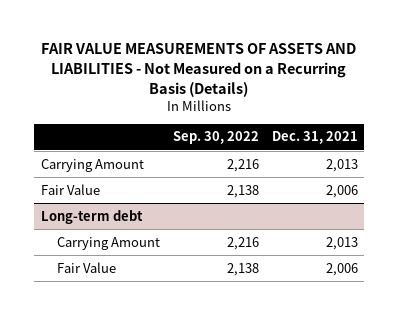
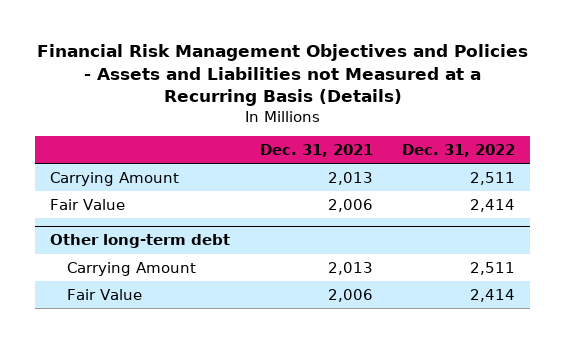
[41,43,357,97] FAIR VALUE MEASUREMENTS OF ASSETS AND LIABILITIES - Not Measured on a Recurring Basis (Details) -> [36,44,528,107] Financial Risk Management Objectives and Policies - Assets and Liabilities not Measured at a Recurring Basis (Details)
[172,131,259,145] Sep. 30, 2022 -> none
none -> [402,143,516,157] Dec. 31, 2022
[40,209,143,224] Long-term debt -> [49,234,230,249] Other long-term debt

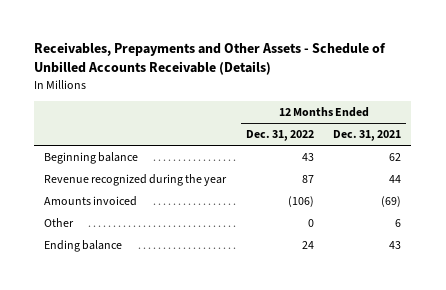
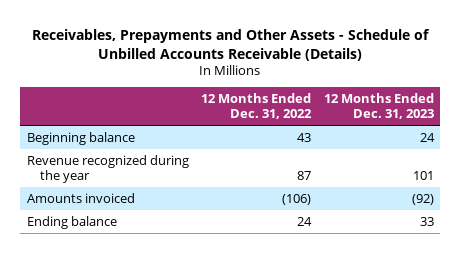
[333,130,402,142] Dec. 31, 2021 -> none
none -> [323,93,434,120] 12 Months Ended Dec. 31, 2023
[44,218,75,228] Other -> none

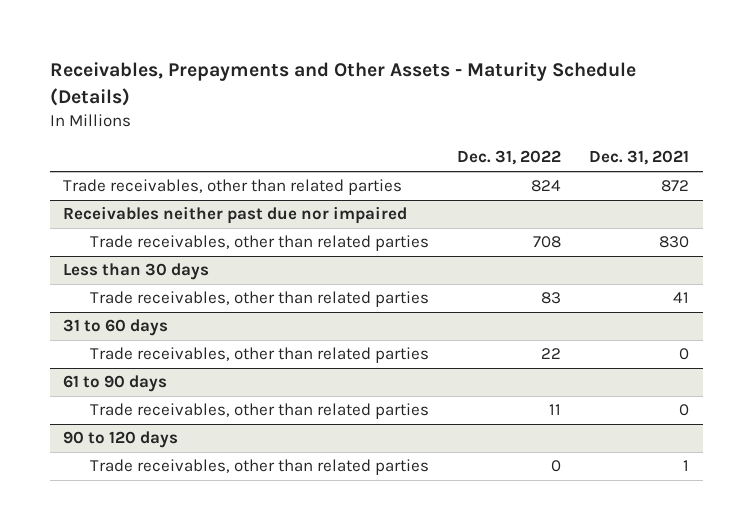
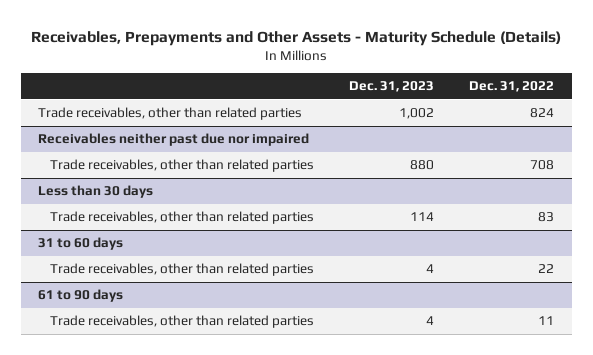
[588,150,689,166] Dec. 31, 2021 -> none
none -> [349,81,435,93] Dec. 31, 2023
[63,431,179,449] 90 to 120 days -> none
[89,459,429,476] Trade receivables, other than related parties -> none

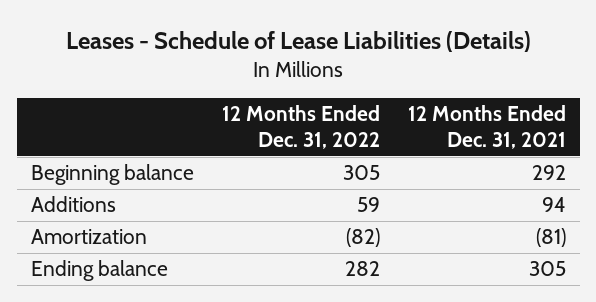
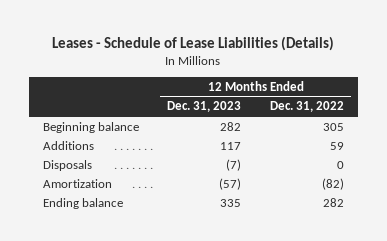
[407,105,566,150] 12 Months Ended Dec. 31, 2021 -> none
none -> [167,101,242,113] Dec. 31, 2023
none -> [43,159,93,171] Disposals

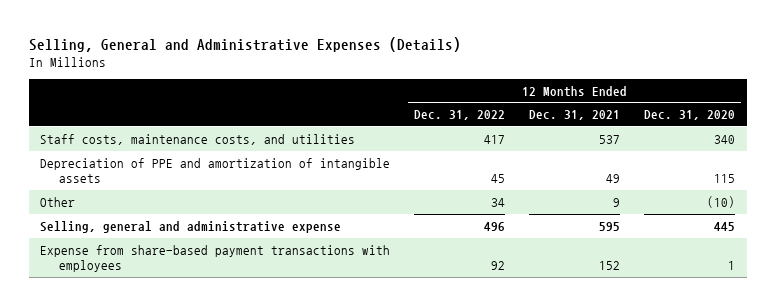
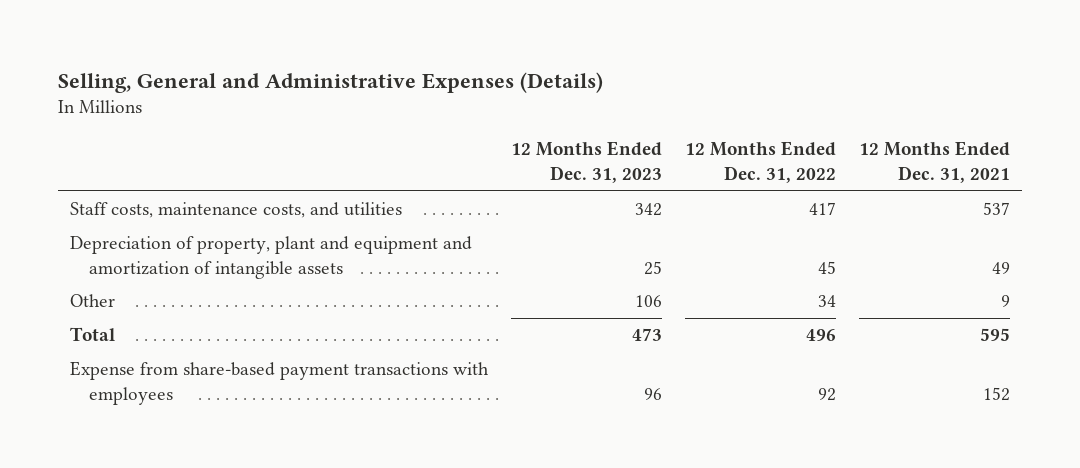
[644,110,736,121] Dec. 31, 2020 -> none
none -> [510,141,662,183] 12 Months Ended Dec. 31, 2023
[40,157,391,184] Depreciation of PPE and amortization of intangible assets -> [69,235,472,279] Depreciation of property, plant and equipment and amortization of intangible assets
[40,220,342,233] Selling, general and administrative expense -> [69,326,115,341] Total

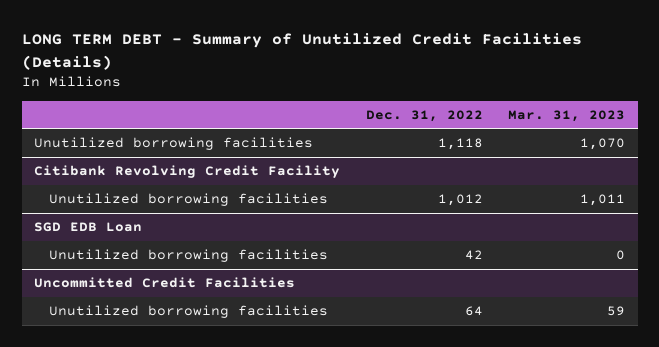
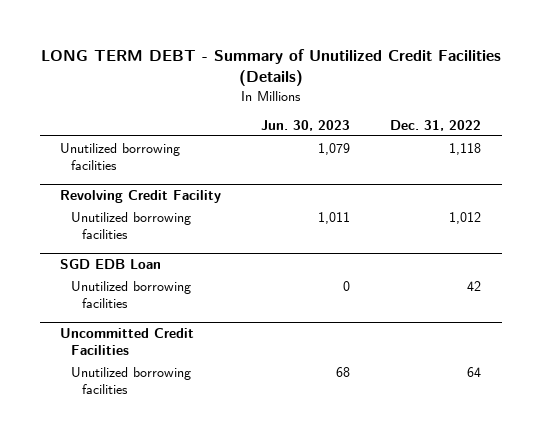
[507,109,625,122] Mar. 31, 2023 -> none
none -> [261,119,351,131] Jun. 30, 2023
[34,165,341,179] Citibank Revolving Credit Facility -> [60,190,222,204] Revolving Credit Facility

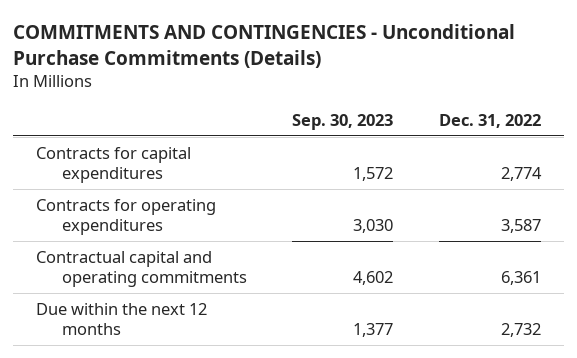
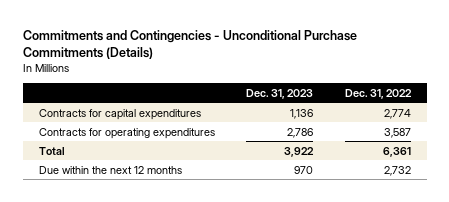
[13,24,516,69] COMMITMENTS AND CONTINGENCIES - Unconditional Purchase Commitments (Details) -> [22,29,357,60] Commitments and Contingencies - Unconditional Purchase Commitments (Details)
[292,113,394,130] Sep. 30, 2023 -> none
none -> [246,88,314,99] Dec. 31, 2023
[36,250,247,288] Contractual capital and operating commitments -> [38,146,65,155] Total

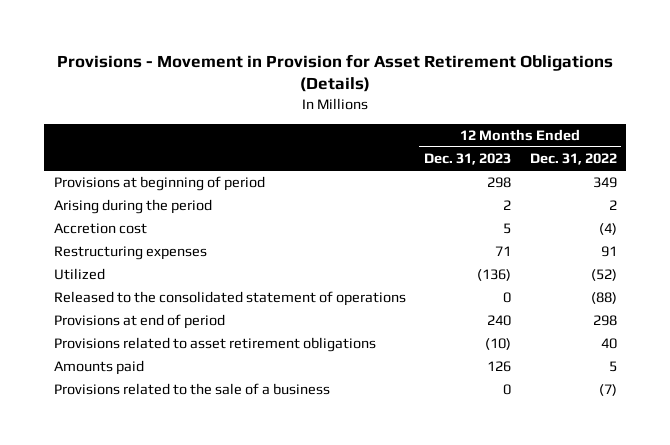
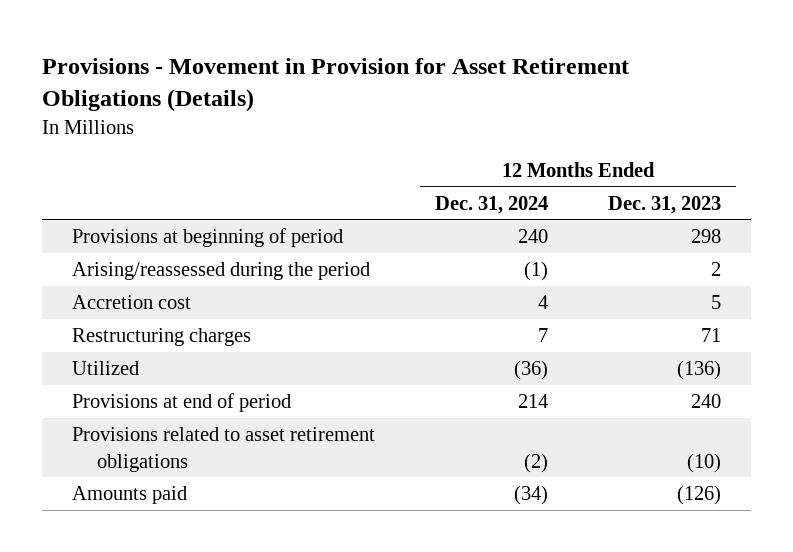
[529,153,617,166] Dec. 31, 2022 -> none
none -> [434,195,548,214] Dec. 31, 2024
[53,199,212,215] Arising during the period -> [71,261,370,280] Arising/reassessed during the period
[53,246,207,261] Restructuring expenses -> [71,327,251,346] Restructuring charges
[53,291,406,307] Released to the consolidated statement of operations -> none
[53,383,330,396] Provisions related to the sale of a business -> none
[487,361,512,373] 126 -> [676,484,721,505] (126)

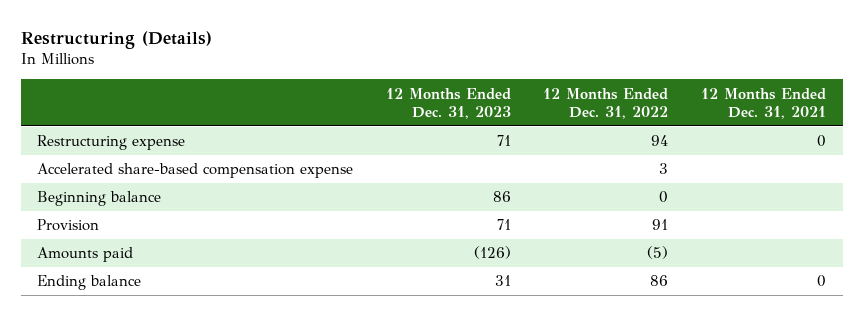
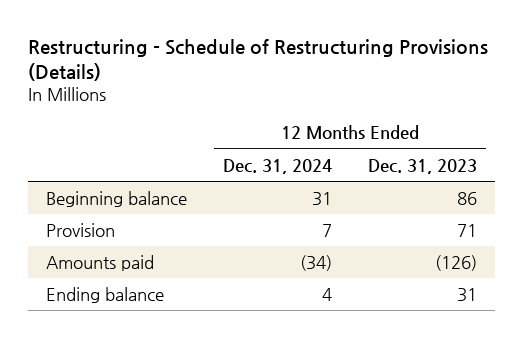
[20,30,212,49] Restructuring (Details) -> [27,38,488,82] Restructuring - Schedule of Restructuring Provisions (Details)
[543,87,669,119] 12 Months Ended Dec. 31, 2022 -> none
[701,87,827,119] 12 Months Ended Dec. 31, 2021 -> none
none -> [223,158,333,174] Dec. 31, 2024
[36,135,185,151] Restructuring expense -> none
[36,163,353,179] Accelerated share-based compensation expense -> none

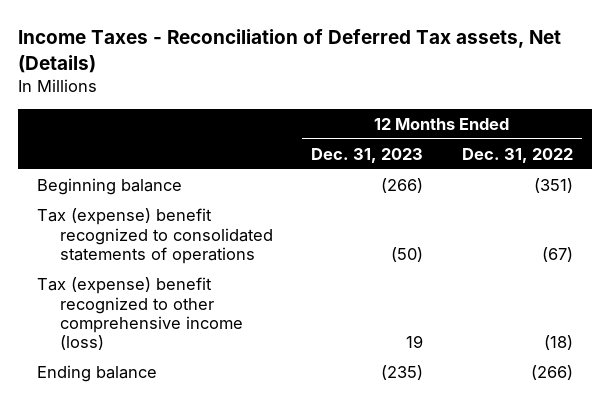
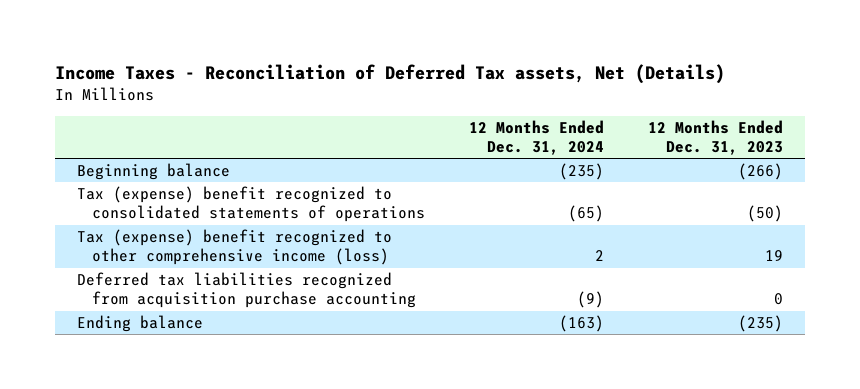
[461,148,573,164] Dec. 31, 2022 -> none
none -> [469,119,605,156] 12 Months Ended Dec. 31, 2024
none -> [76,272,416,309] Deferred tax liabilities recognized from acquisition purchase accounting

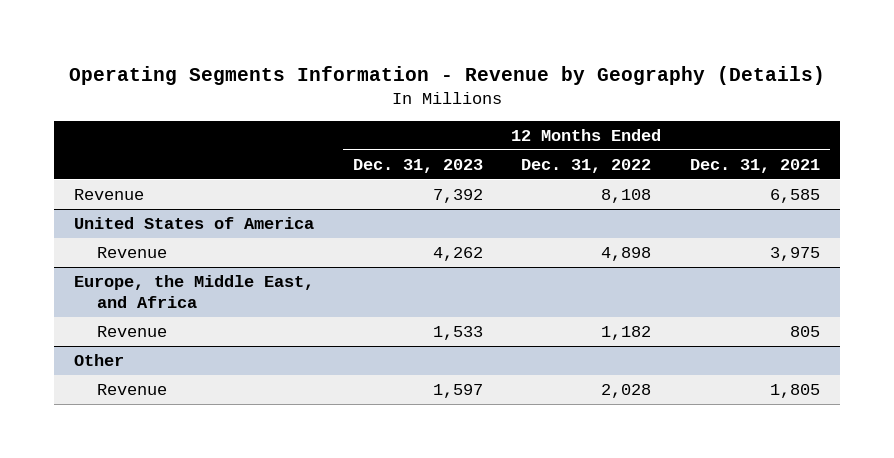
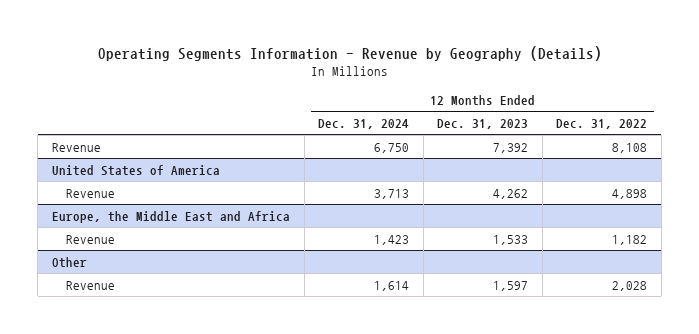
[690,159,821,174] Dec. 31, 2021 -> none
none -> [318,118,410,129] Dec. 31, 2024
[73,275,314,308] Europe, the Middle East, and Africa -> [52,210,291,223] Europe, the Middle East and Africa

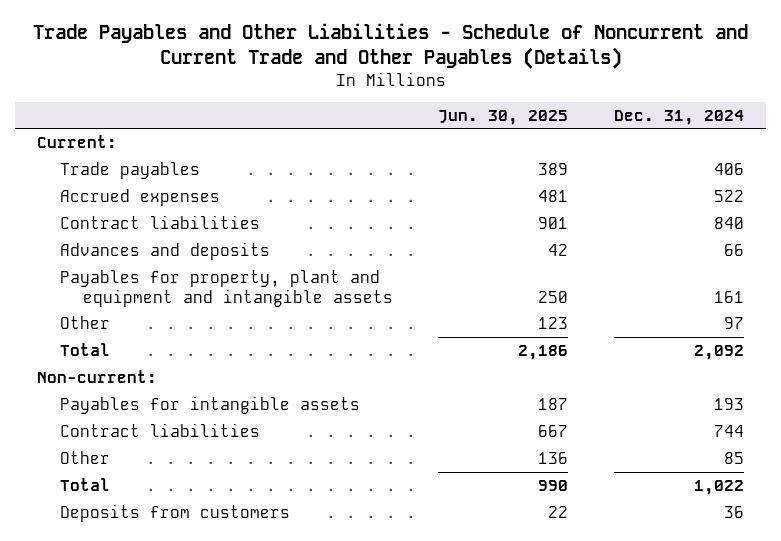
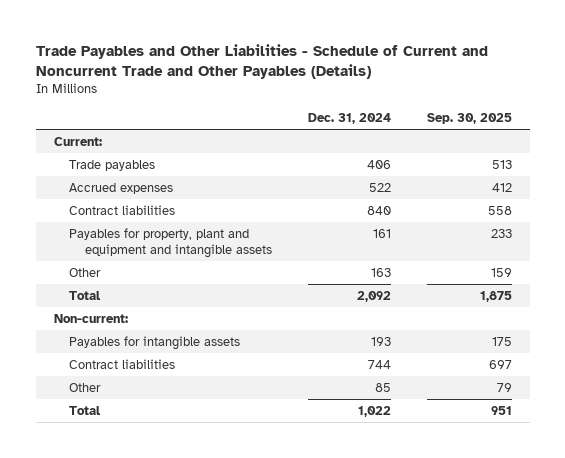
[32,23,748,70] Trade Payables and Other Liabilities - Schedule of Noncurrent and Current Trade and Other Payables (Details) -> [35,43,488,79] Trade Payables and Other Liabilities - Schedule of Current and Noncurrent Trade and Other Payables (Details)
[438,109,569,125] Jun. 30, 2025 -> none
none -> [426,113,512,125] Sep. 30, 2025
[60,242,271,261] Advances and deposits -> none
[723,317,744,330] 97 -> [370,267,391,277] 163
[60,504,291,523] Deposits from customers -> none

